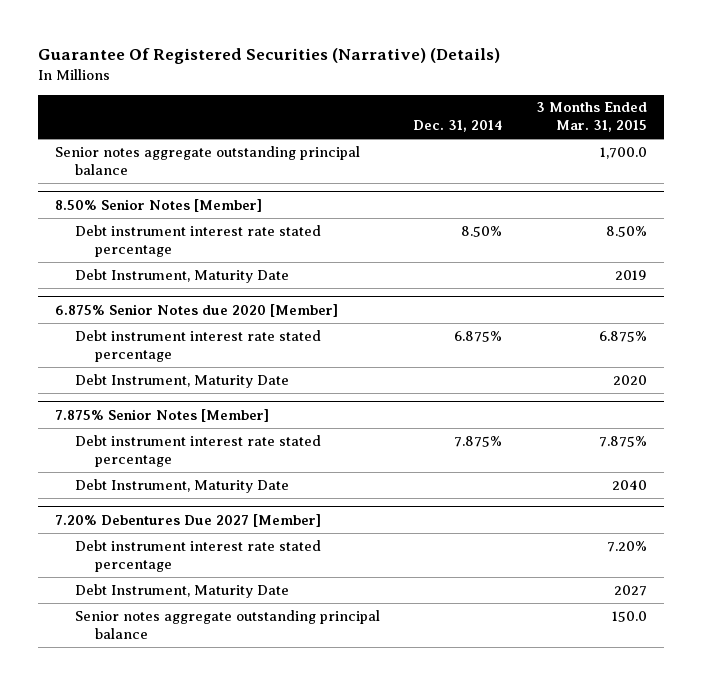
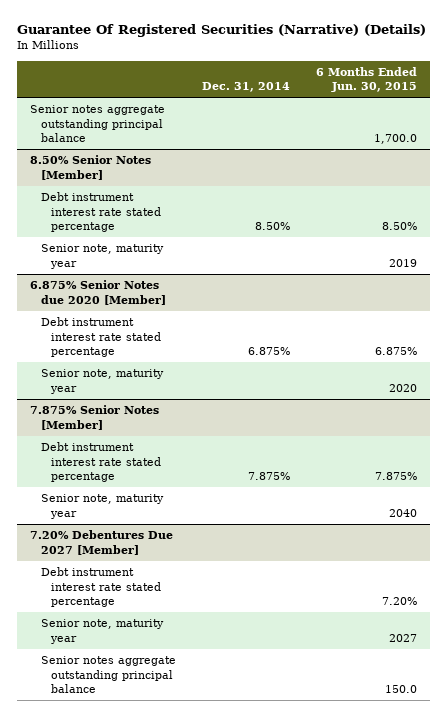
[535,102,647,133] 3 Months Ended Mar. 31, 2015 -> none
none -> [316,66,418,93] 6 Months Ended Jun. 30, 2015
[74,268,289,283] Debt Instrument, Maturity Date -> [40,244,164,269] Senior note, maturity year
[74,373,289,388] Debt Instrument, Maturity Date -> [40,369,164,394] Senior note, maturity year
[74,478,289,493] Debt Instrument, Maturity Date -> [40,494,164,519] Senior note, maturity year
[74,583,289,598] Debt Instrument, Maturity Date -> [40,619,164,644] Senior note, maturity year

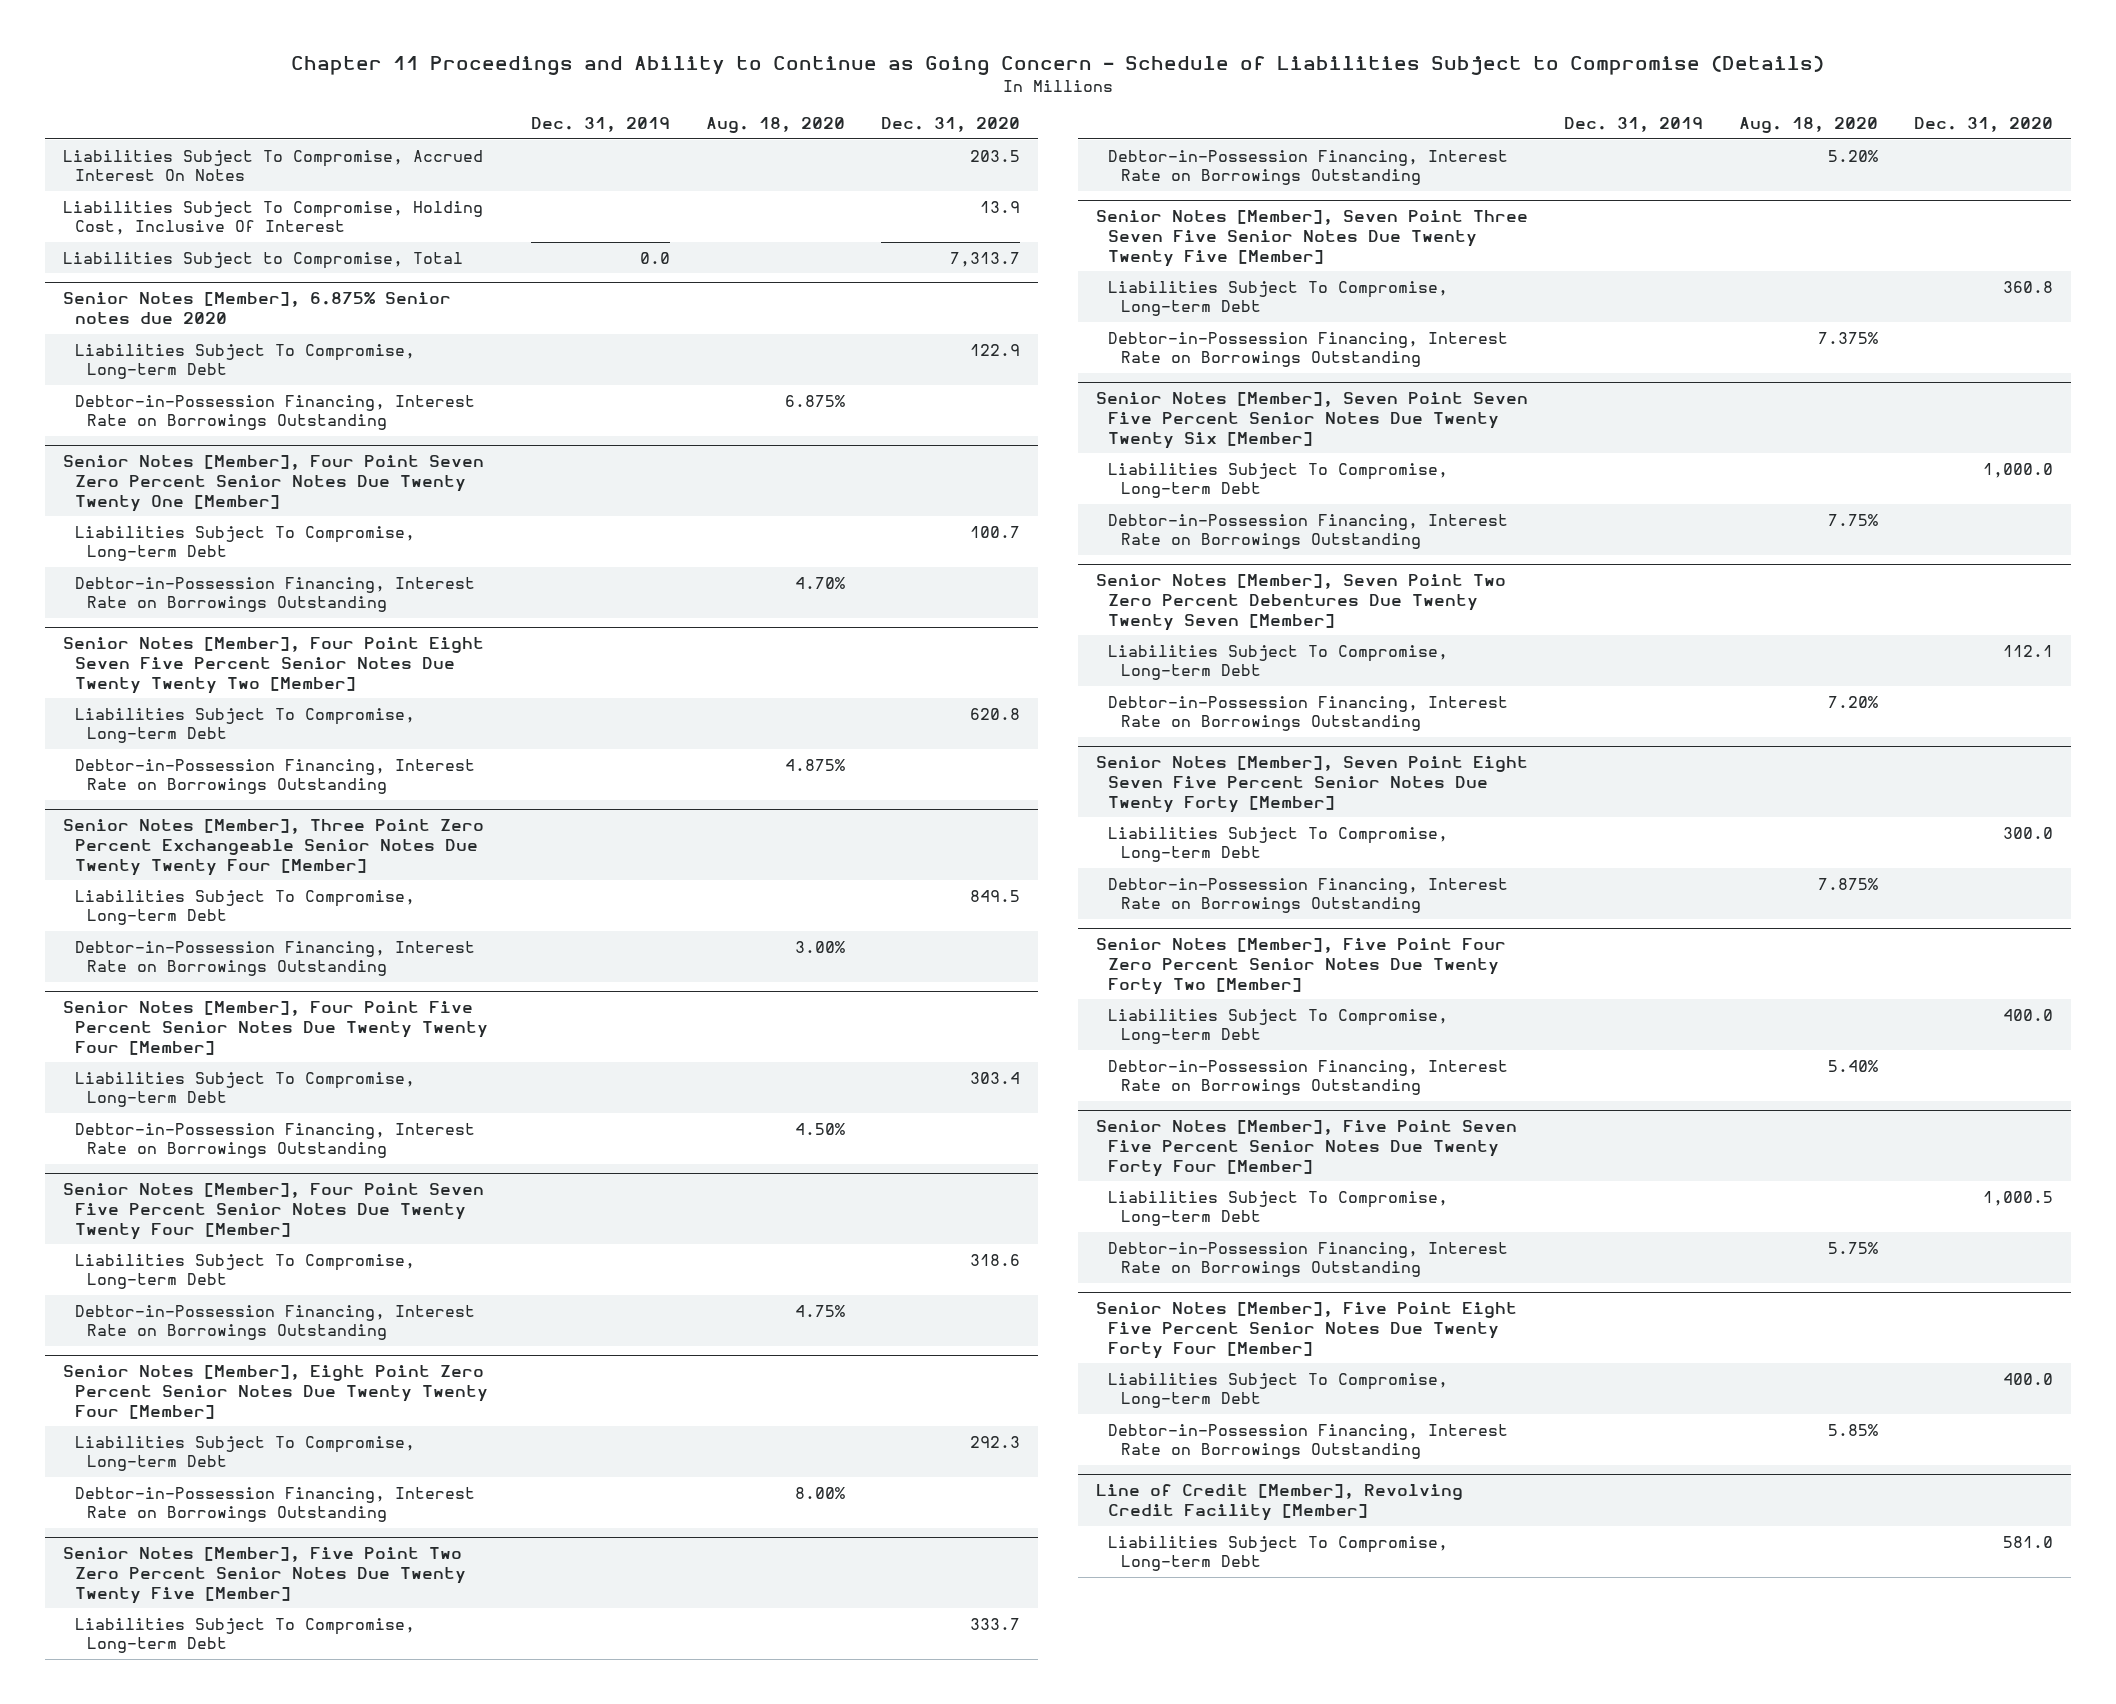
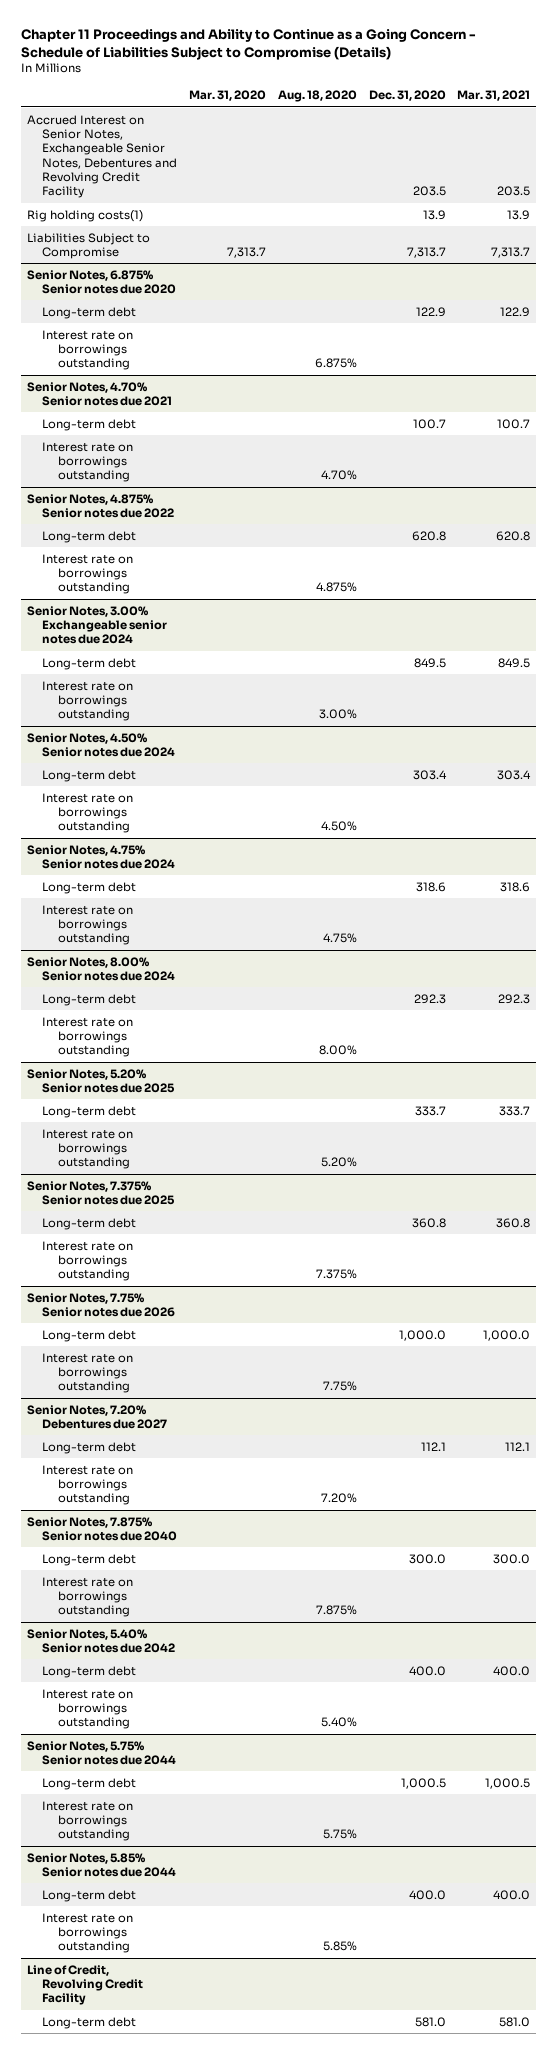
[290,54,1824,75] Chapter 11 Proceedings and Ability to Continue as Going Concern - Schedule of Liabilities Subject to Compromise (Details) -> [21,29,477,60] Chapter 11 Proceedings and Ability to Continue as a Going Concern - Schedule of Liabilities Subject to Compromise (Details)
[530,117,670,133] Dec. 31, 2019 -> none
none -> [189,90,267,102] Mar. 31, 2020
none -> [457,90,531,102] Mar. 31, 2021
[62,455,484,513] Senior Notes [Member], Four Point Seven Zero Percent Senior Notes Due Twenty Twenty One [Member] -> none
[75,525,416,562] Liabilities Subject To Compromise, Long-term Debt -> none
[75,576,476,613] Debtor-in-Possession Financing, Interest Rate on Borrowings Outstanding -> none
[62,637,484,695] Senior Notes [Member], Four Point Eight Seven Five Percent Senior Notes Due Twenty Twenty Two [Member] -> none
[75,707,416,744] Liabilities Subject To Compromise, Long-term Debt -> none
[75,758,476,795] Debtor-in-Possession Financing, Interest Rate on Borrowings Outstanding -> none
[62,819,484,877] Senior Notes [Member], Three Point Zero Percent Exchangeable Senior Notes Due Twenty Twenty Four [Member] -> none
[75,889,416,926] Liabilities Subject To Compromise, Long-term Debt -> none
[75,940,476,977] Debtor-in-Possession Financing, Interest Rate on Borrowings Outstanding -> none
[62,1001,489,1056] Senior Notes [Member], Four Point Five Percent Senior Notes Due Twenty Twenty Four [Member] -> none
[75,1071,416,1108] Liabilities Subject To Compromise, Long-term Debt -> none
[75,1122,476,1159] Debtor-in-Possession Financing, Interest Rate on Borrowings Outstanding -> none
[62,1183,484,1241] Senior Notes [Member], Four Point Seven Five Percent Senior Notes Due Twenty Twenty Four [Member] -> none
[75,1253,416,1290] Liabilities Subject To Compromise, Long-term Debt -> none
[75,1304,476,1341] Debtor-in-Possession Financing, Interest Rate on Borrowings Outstanding -> none
[62,1365,489,1420] Senior Notes [Member], Eight Point Zero Percent Senior Notes Due Twenty Twenty Four [Member] -> none
[75,1435,416,1472] Liabilities Subject To Compromise, Long-term Debt -> none
[75,1486,476,1523] Debtor-in-Possession Financing, Interest Rate on Borrowings Outstanding -> none
[62,1547,467,1605] Senior Notes [Member], Five Point Two Zero Percent Senior Notes Due Twenty Twenty Five [Member] -> none
[75,1617,416,1654] Liabilities Subject To Compromise, Long-term Debt -> none
[1108,149,1509,186] Debtor-in-Possession Financing, Interest Rate on Borrowings Outstanding -> none
[1096,210,1529,268] Senior Notes [Member], Seven Point Three Seven Five Senior Notes Due Twenty Twenty Five [Member] -> none
[1108,280,1449,317] Liabilities Subject To Compromise, Long-term Debt -> none
[1108,331,1509,368] Debtor-in-Possession Financing, Interest Rate on Borrowings Outstanding -> none
[1096,392,1529,450] Senior Notes [Member], Seven Point Seven Five Percent Senior Notes Due Twenty Twenty Six [Member] -> none
[1108,462,1449,499] Liabilities Subject To Compromise, Long-term Debt -> none
[1108,513,1509,550] Debtor-in-Possession Financing, Interest Rate on Borrowings Outstanding -> none
[1096,574,1507,632] Senior Notes [Member], Seven Point Two Zero Percent Debentures Due Twenty Twenty Seven [Member] -> none
[1108,644,1449,681] Liabilities Subject To Compromise, Long-term Debt -> none
[1108,695,1509,732] Debtor-in-Possession Financing, Interest Rate on Borrowings Outstanding -> none
[1096,756,1529,814] Senior Notes [Member], Seven Point Eight Seven Five Percent Senior Notes Due Twenty Forty [Member] -> none
[1108,826,1449,863] Liabilities Subject To Compromise, Long-term Debt -> none
[1108,877,1509,914] Debtor-in-Possession Financing, Interest Rate on Borrowings Outstanding -> none
[1096,938,1507,996] Senior Notes [Member], Five Point Four Zero Percent Senior Notes Due Twenty Forty Two [Member] -> none
[1108,1008,1449,1045] Liabilities Subject To Compromise, Long-term Debt -> none
[1108,1059,1509,1096] Debtor-in-Possession Financing, Interest Rate on Borrowings Outstanding -> none
[1096,1120,1518,1178] Senior Notes [Member], Five Point Seven Five Percent Senior Notes Due Twenty Forty Four [Member] -> none
[1108,1190,1449,1227] Liabilities Subject To Compromise, Long-term Debt -> none
[1108,1241,1509,1278] Debtor-in-Possession Financing, Interest Rate on Borrowings Outstanding -> none
[1096,1302,1518,1360] Senior Notes [Member], Five Point Eight Five Percent Senior Notes Due Twenty Forty Four [Member] -> none
[1108,1372,1449,1409] Liabilities Subject To Compromise, Long-term Debt -> none
[1108,1423,1509,1460] Debtor-in-Possession Financing, Interest Rate on Borrowings Outstanding -> none
[62,149,483,182] Liabilities Subject To Compromise, Accrued Interest On Notes -> [27,114,178,199] Accrued Interest on Senior Notes, Exchangeable Senior Notes, Debentures and Revolving Credit Facility
[62,200,483,236] Liabilities Subject To Compromise, Holding Cost, Inclusive Of Interest -> [27,209,144,222] Rig holding costs(1)
[62,251,463,269] Liabilities Subject to Compromise, Total -> [27,232,151,260] Liabilities Subject to Compromise
[62,292,451,325] Senior Notes [Member], 6.875% Senior notes due 2020 -> [27,269,177,295] Senior Notes, 6.875% Senior notes due 2020
[75,343,416,380] Liabilities Subject To Compromise, Long-term Debt -> [42,306,137,319] Long-term debt
[75,394,476,431] Debtor-in-Possession Financing, Interest Rate on Borrowings Outstanding -> [42,329,134,371] Interest rate on borrowings outstanding
none -> [27,381,173,407] Senior Notes, 4.70% Senior notes due 2021
none -> [42,418,137,431] Long-term debt
none -> [42,441,134,483] Interest rate on borrowings outstanding
none -> [27,493,175,519] Senior Notes, 4.875% Senior notes due 2022
none -> [42,530,137,543] Long-term debt
none -> [42,553,134,595] Interest rate on borrowings outstanding
none -> [27,605,168,645] Senior Notes, 3.00% Exchangeable senior notes due 2024
none -> [42,657,137,670] Long-term debt
none -> [42,680,134,722] Interest rate on borrowings outstanding
none -> [27,732,176,758] Senior Notes, 4.50% Senior notes due 2024
none -> [42,769,137,782] Long-term debt
none -> [42,792,134,834] Interest rate on borrowings outstanding
none -> [27,844,176,870] Senior Notes, 4.75% Senior notes due 2024
none -> [42,881,137,894] Long-term debt
none -> [42,904,134,946] Interest rate on borrowings outstanding
none -> [27,956,176,982] Senior Notes, 8.00% Senior notes due 2024
none -> [42,993,137,1006] Long-term debt
none -> [42,1016,134,1058] Interest rate on borrowings outstanding
none -> [27,1068,176,1094] Senior Notes, 5.20% Senior notes due 2025
none -> [42,1105,137,1118] Long-term debt
none -> [42,1128,134,1170] Interest rate on borrowings outstanding
none -> [27,1180,176,1206] Senior Notes, 7.375% Senior notes due 2025
none -> [42,1217,137,1230] Long-term debt
none -> [42,1240,134,1282] Interest rate on borrowings outstanding
none -> [27,1292,176,1318] Senior Notes, 7.75% Senior notes due 2026
none -> [42,1329,137,1342] Long-term debt
none -> [42,1352,134,1394] Interest rate on borrowings outstanding
none -> [27,1404,168,1430] Senior Notes, 7.20% Debentures due 2027
none -> [42,1441,137,1454] Long-term debt
none -> [42,1464,134,1506] Interest rate on borrowings outstanding
none -> [27,1516,178,1542] Senior Notes, 7.875% Senior notes due 2040
none -> [42,1553,137,1566] Long-term debt
none -> [42,1576,134,1618] Interest rate on borrowings outstanding
none -> [27,1628,176,1654] Senior Notes, 5.40% Senior notes due 2042
none -> [42,1665,137,1678] Long-term debt
none -> [42,1688,134,1730] Interest rate on borrowings outstanding
none -> [27,1740,177,1766] Senior Notes, 5.75% Senior notes due 2044
none -> [42,1777,137,1790] Long-term debt
none -> [42,1800,134,1842] Interest rate on borrowings outstanding
none -> [27,1852,177,1878] Senior Notes, 5.85% Senior notes due 2044
none -> [42,1889,137,1902] Long-term debt
none -> [42,1912,134,1954] Interest rate on borrowings outstanding
[1096,1484,1464,1522] Line of Credit [Member], Revolving Credit Facility [Member] -> [27,1964,144,2006] Line of Credit, Revolving Credit Facility
[1108,1535,1449,1572] Liabilities Subject To Compromise, Long-term Debt -> [42,2016,137,2029] Long-term debt

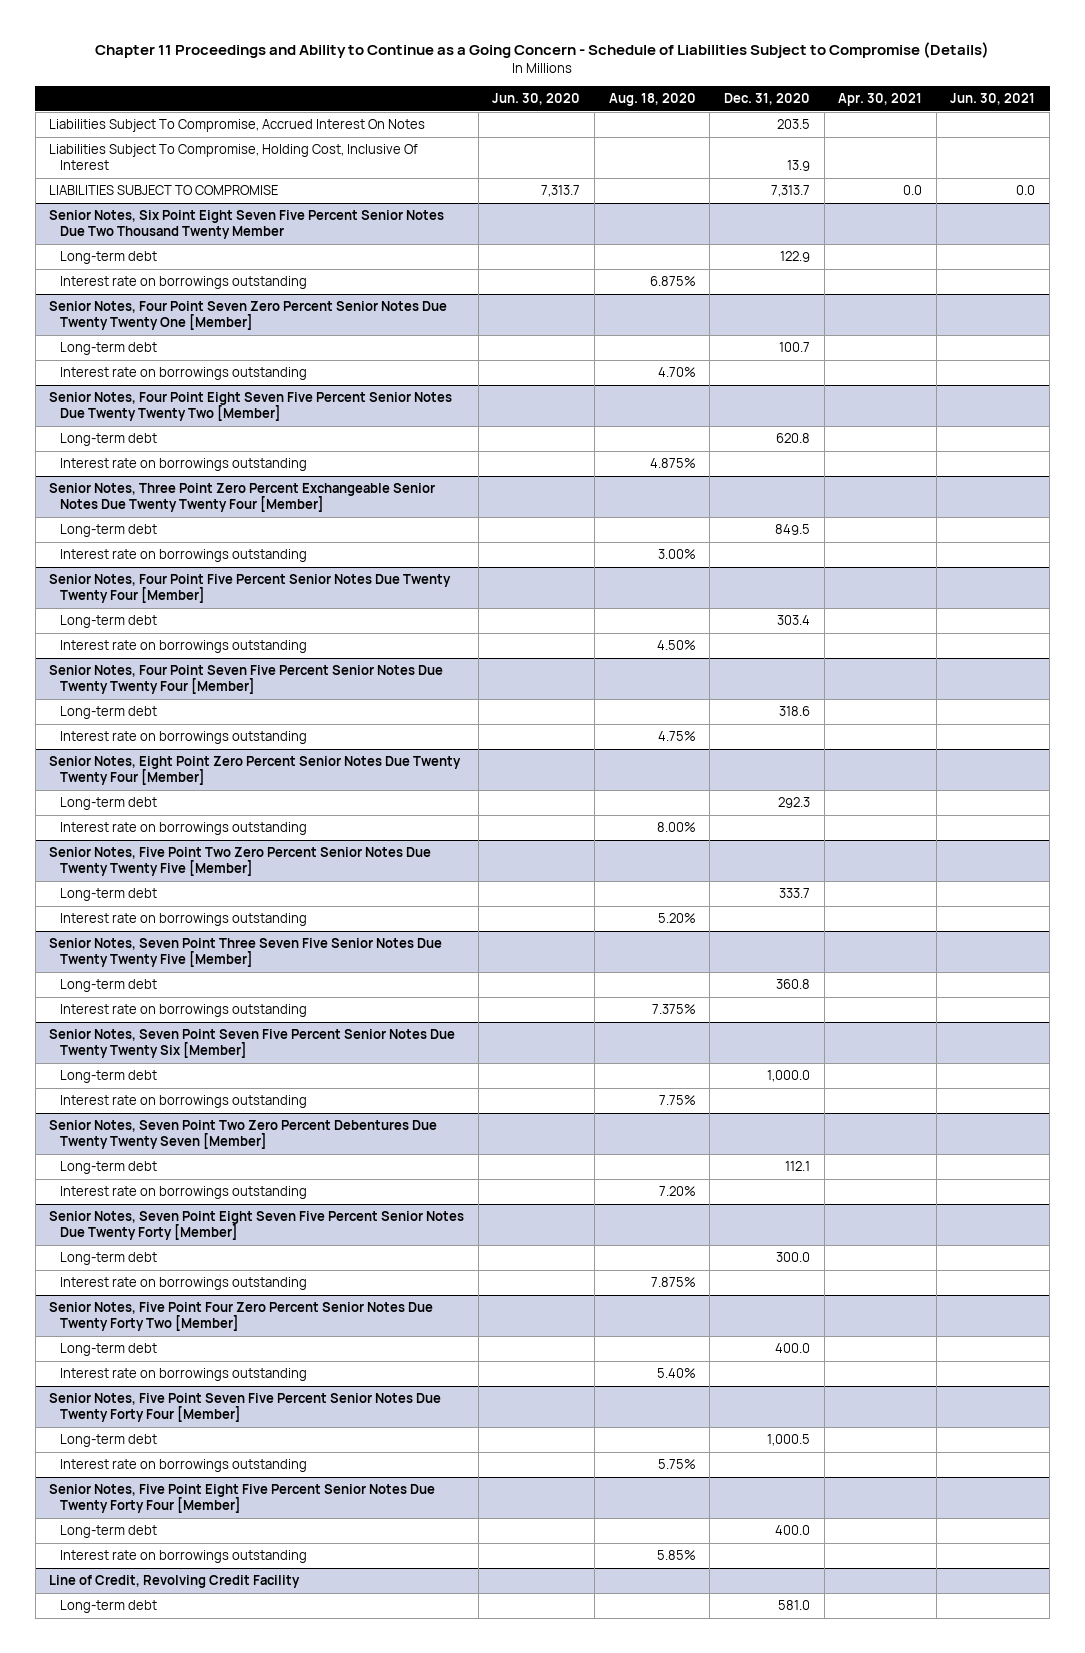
[189,90,267,102] Mar. 31, 2020 -> none
[457,90,531,102] Mar. 31, 2021 -> none
none -> [492,93,581,106] Jun. 30, 2020
none -> [838,93,923,107] Apr. 30, 2021
none -> [950,93,1036,106] Jun. 30, 2021
[27,114,178,199] Accrued Interest on Senior Notes, Exchangeable Senior Notes, Debentures and Revolving Credit Facility -> [49,119,426,133] Liabilities Subject To Compromise, Accrued Interest On Notes
[27,209,144,222] Rig holding costs(1) -> [49,144,419,171] Liabilities Subject To Compromise, Holding Cost, Inclusive Of Interest
[27,232,151,260] Liabilities Subject to Compromise -> [49,185,279,196] LIABILITIES SUBJECT TO COMPROMISE
[27,269,177,295] Senior Notes, 6.875% Senior notes due 2020 -> [49,210,445,240] Senior Notes, Six Point Eight Seven Five Percent Senior Notes Due Two Thousand Twenty Member
[27,381,173,407] Senior Notes, 4.70% Senior notes due 2021 -> [49,301,448,331] Senior Notes, Four Point Seven Zero Percent Senior Notes Due Twenty Twenty One [Member]
[27,493,175,519] Senior Notes, 4.875% Senior notes due 2022 -> [49,392,453,422] Senior Notes, Four Point Eight Seven Five Percent Senior Notes Due Twenty Twenty Two [Member]
[27,605,168,645] Senior Notes, 3.00% Exchangeable senior notes due 2024 -> [49,483,436,513] Senior Notes, Three Point Zero Percent Exchangeable Senior Notes Due Twenty Twenty Four [Member]
[27,732,176,758] Senior Notes, 4.50% Senior notes due 2024 -> [49,574,452,604] Senior Notes, Four Point Five Percent Senior Notes Due Twenty Twenty Four [Member]
[27,844,176,870] Senior Notes, 4.75% Senior notes due 2024 -> [49,665,444,695] Senior Notes, Four Point Seven Five Percent Senior Notes Due Twenty Twenty Four [Member]
[27,956,176,982] Senior Notes, 8.00% Senior notes due 2024 -> [49,756,462,786] Senior Notes, Eight Point Zero Percent Senior Notes Due Twenty Twenty Four [Member]
[27,1068,176,1094] Senior Notes, 5.20% Senior notes due 2025 -> [49,847,432,877] Senior Notes, Five Point Two Zero Percent Senior Notes Due Twenty Twenty Five [Member]
[27,1180,176,1206] Senior Notes, 7.375% Senior notes due 2025 -> [49,938,443,968] Senior Notes, Seven Point Three Seven Five Senior Notes Due Twenty Twenty Five [Member]
[27,1292,176,1318] Senior Notes, 7.75% Senior notes due 2026 -> [49,1029,456,1059] Senior Notes, Seven Point Seven Five Percent Senior Notes Due Twenty Twenty Six [Member]
[27,1404,168,1430] Senior Notes, 7.20% Debentures due 2027 -> [49,1120,438,1150] Senior Notes, Seven Point Two Zero Percent Debentures Due Twenty Twenty Seven [Member]
[27,1516,178,1542] Senior Notes, 7.875% Senior notes due 2040 -> [49,1211,465,1241] Senior Notes, Seven Point Eight Seven Five Percent Senior Notes Due Twenty Forty [Member]
[27,1628,176,1654] Senior Notes, 5.40% Senior notes due 2042 -> [49,1302,434,1332] Senior Notes, Five Point Four Zero Percent Senior Notes Due Twenty Forty Two [Member]
[27,1740,177,1766] Senior Notes, 5.75% Senior notes due 2044 -> [49,1393,442,1423] Senior Notes, Five Point Seven Five Percent Senior Notes Due Twenty Forty Four [Member]
[27,1852,177,1878] Senior Notes, 5.85% Senior notes due 2044 -> [49,1484,436,1514] Senior Notes, Five Point Eight Five Percent Senior Notes Due Twenty Forty Four [Member]

